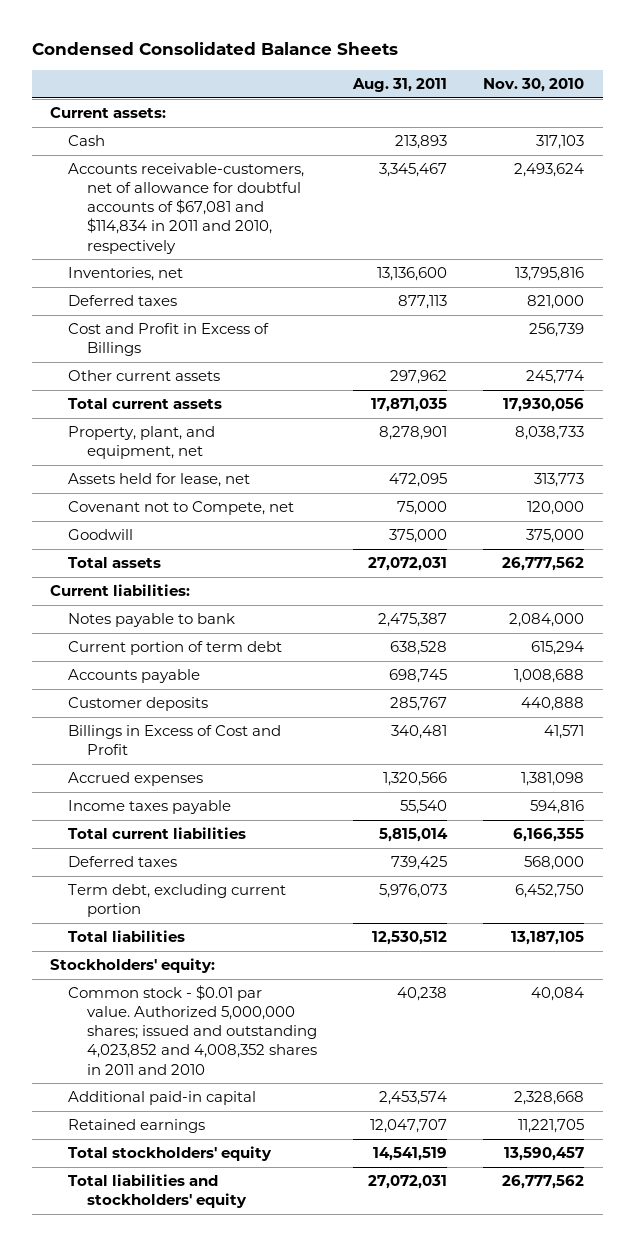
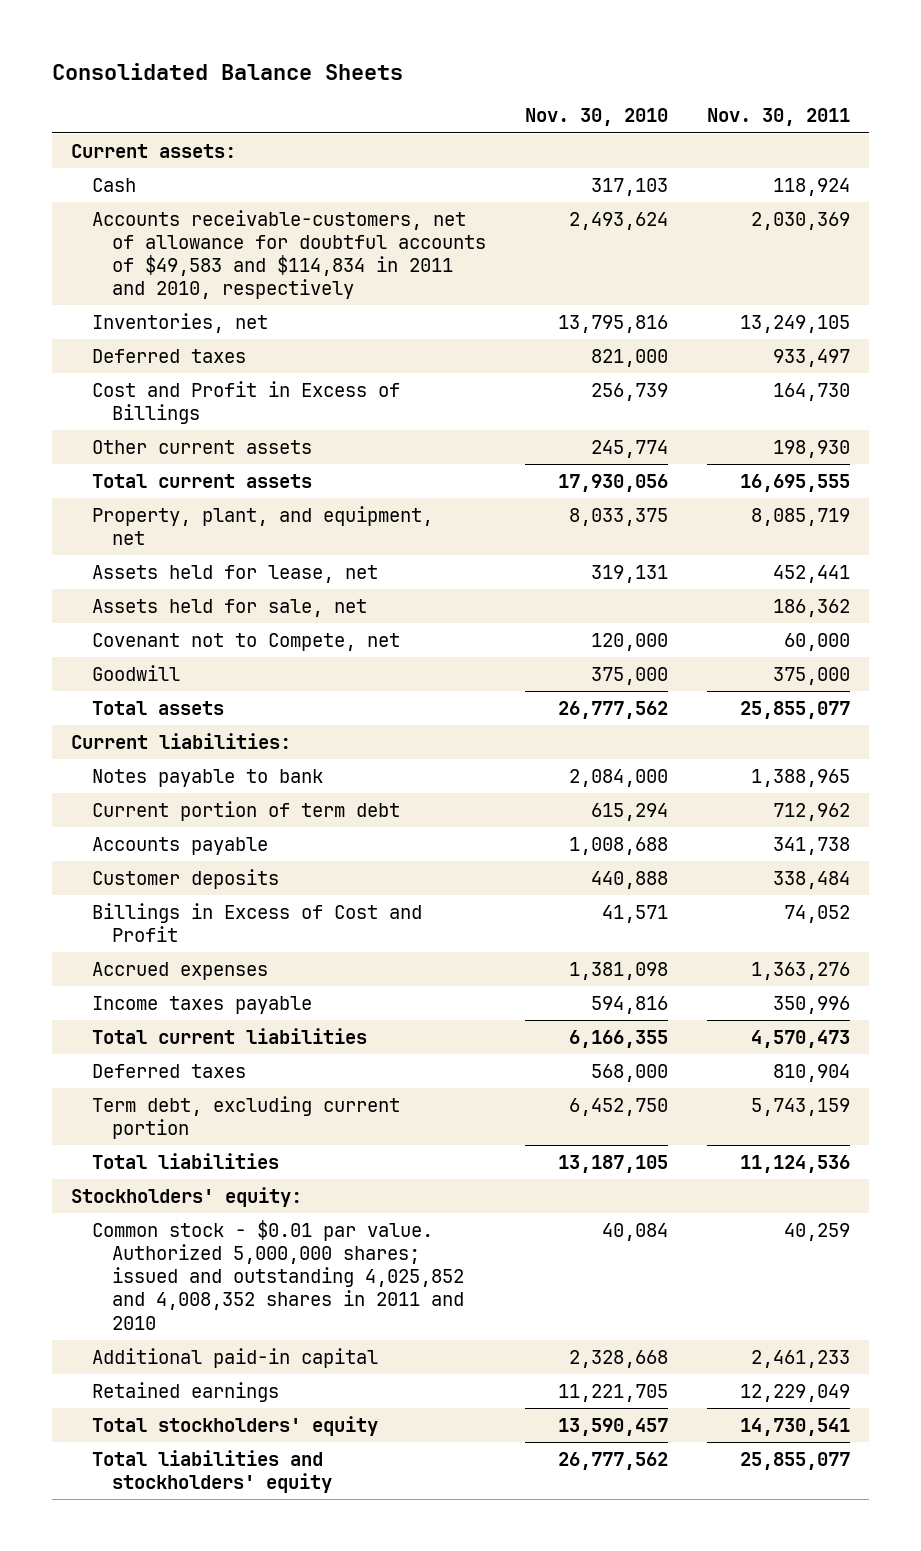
[31,41,398,55] Condensed Consolidated Balance Sheets -> [51,63,403,81] Consolidated Balance Sheets
[352,77,448,92] Aug. 31, 2011 -> none
none -> [706,108,850,127] Nov. 30, 2011
[68,163,305,254] Accounts receivable-customers, net of allowance for doubtful accounts of $67,081 and $114,834 in 2011 and 2010, respectively -> [91,209,487,300] Accounts receivable-customers, net of allowance for doubtful accounts of $49,583 and $114,834 in 2011 and 2010, respectively
[515,426,585,441] 8,038,733 -> [568,507,668,526] 8,033,375
[534,473,585,488] 313,773 -> [590,564,668,583] 319,131
none -> [91,598,367,617] Assets held for sale, net
[68,985,317,1075] Common stock - $0.01 par value. Authorized 5,000,000 shares; issued and outstanding 4,023,852 and 4,008,352 shares in 2011 and 2010 -> [91,1219,465,1330] Common stock - $0.01 par value. Authorized 5,000,000 shares; issued and outstanding 4,025,852 and 4,008,352 shares in 2011 and 2010

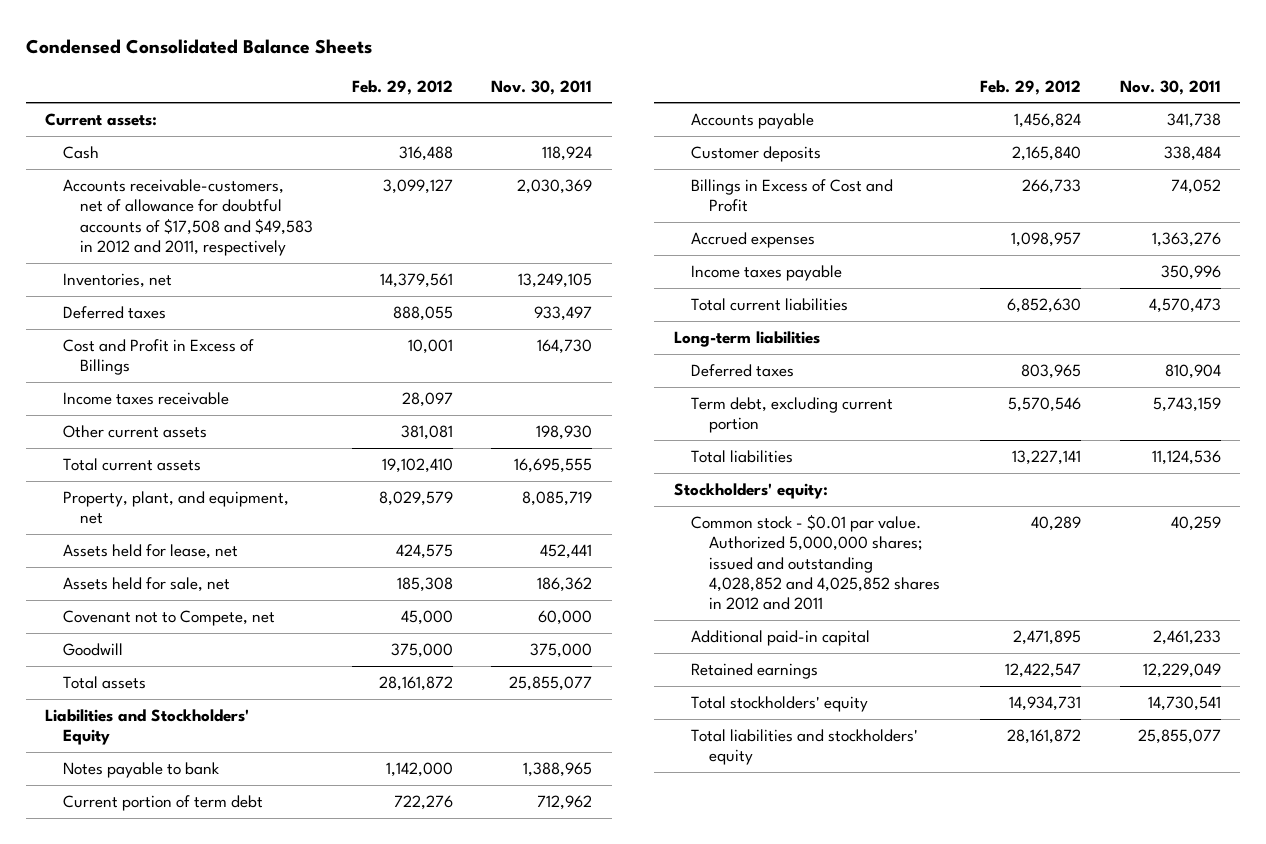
[51,63,403,81] Consolidated Balance Sheets -> [25,38,372,54] Condensed Consolidated Balance Sheets
[524,108,668,127] Nov. 30, 2010 -> none
none -> [351,79,453,95] Feb. 29, 2012
[91,209,487,300] Accounts receivable-customers, net of allowance for doubtful accounts of $49,583 and $114,834 in 2011 and 2010, respectively -> [62,179,314,256] Accounts receivable-customers, net of allowance for doubtful accounts of $17,508 and $49,583 in 2012 and 2011, respectively
none -> [62,392,229,406] Income taxes receivable
[71,732,292,749] Current liabilities: -> none
none -> [45,709,250,746] Liabilities and Stockholders' Equity
none -> [673,331,820,348] Long-term liabilities
[91,1219,465,1330] Common stock - $0.01 par value. Authorized 5,000,000 shares; issued and outstanding 4,025,852 and 4,008,352 shares in 2011 and 2010 -> [691,514,940,611] Common stock - $0.01 par value. Authorized 5,000,000 shares; issued and outstanding 4,028,852 and 4,025,852 shares in 2012 and 2011

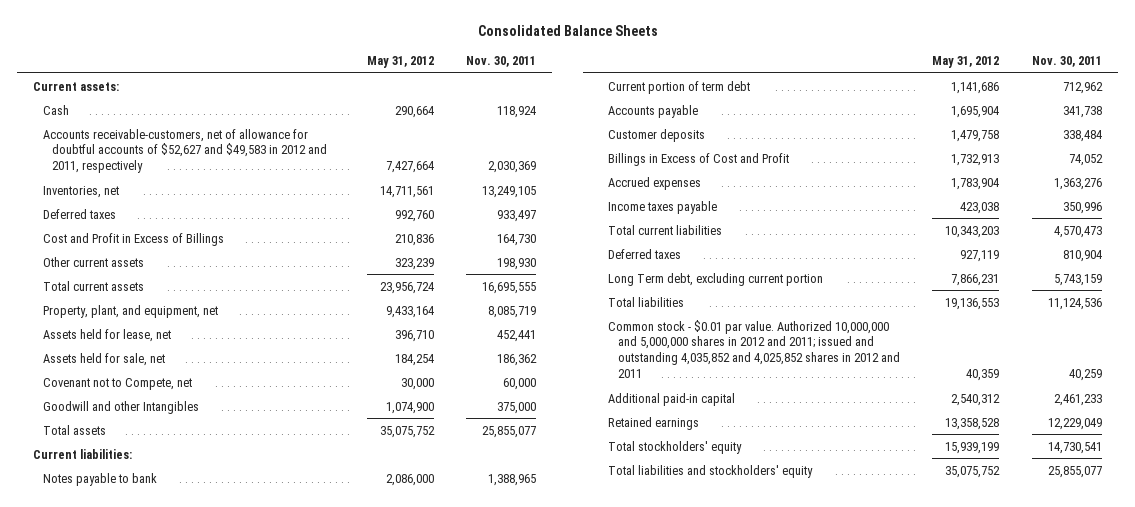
[25,38,372,54] Condensed Consolidated Balance Sheets -> [477,25,658,37] Consolidated Balance Sheets
[351,79,453,95] Feb. 29, 2012 -> none
none -> [366,56,434,69] May 31, 2012
[62,179,314,256] Accounts receivable-customers, net of allowance for doubtful accounts of $17,508 and $49,583 in 2012 and 2011, respectively -> [42,128,328,174] Accounts receivable-customers, net of allowance for doubtful accounts of $52,627 and $49,583 in 2012 and 2011, respectively
[62,392,229,406] Income taxes receivable -> none
[62,643,123,657] Goodwill -> [42,400,199,414] Goodwill and other Intangibles
[45,709,250,746] Liabilities and Stockholders' Equity -> none
none -> [33,448,133,459] Current liabilities:
[673,331,820,348] Long-term liabilities -> none
[691,397,894,434] Term debt, excluding current portion -> [608,272,824,286] Long Term debt, excluding current portion
[673,483,828,500] Stockholders' equity: -> none
[691,514,940,611] Common stock - $0.01 par value. Authorized 5,000,000 shares; issued and outstanding 4,028,852 and 4,025,852 shares in 2012 and 2011 -> [608,319,900,379] Common stock - $0.01 par value. Authorized 10,000,000 and 5,000,000 shares in 2012 and 2011; issued and outstanding 4,035,852 and 4,025,852 shares in 2012 and 2011

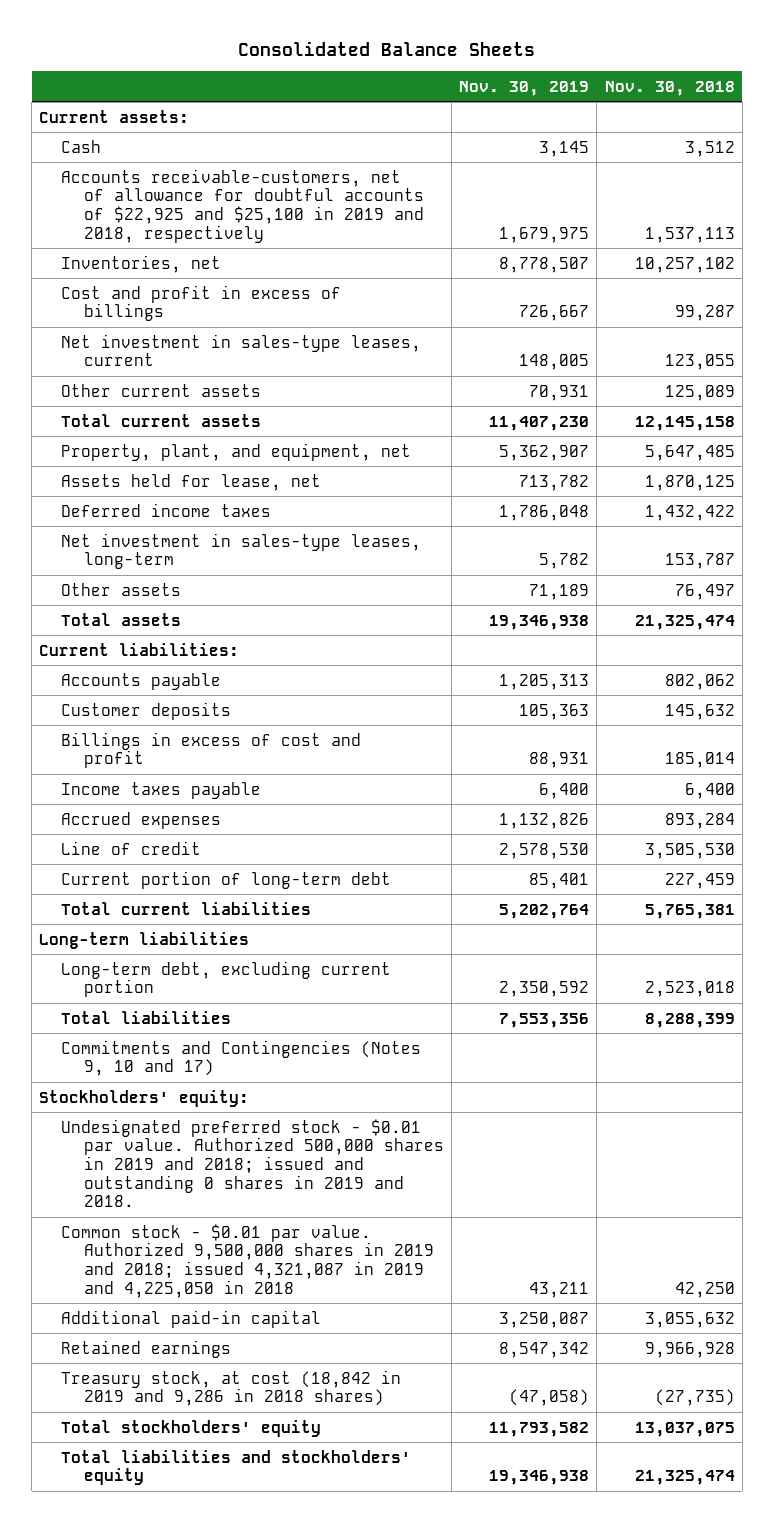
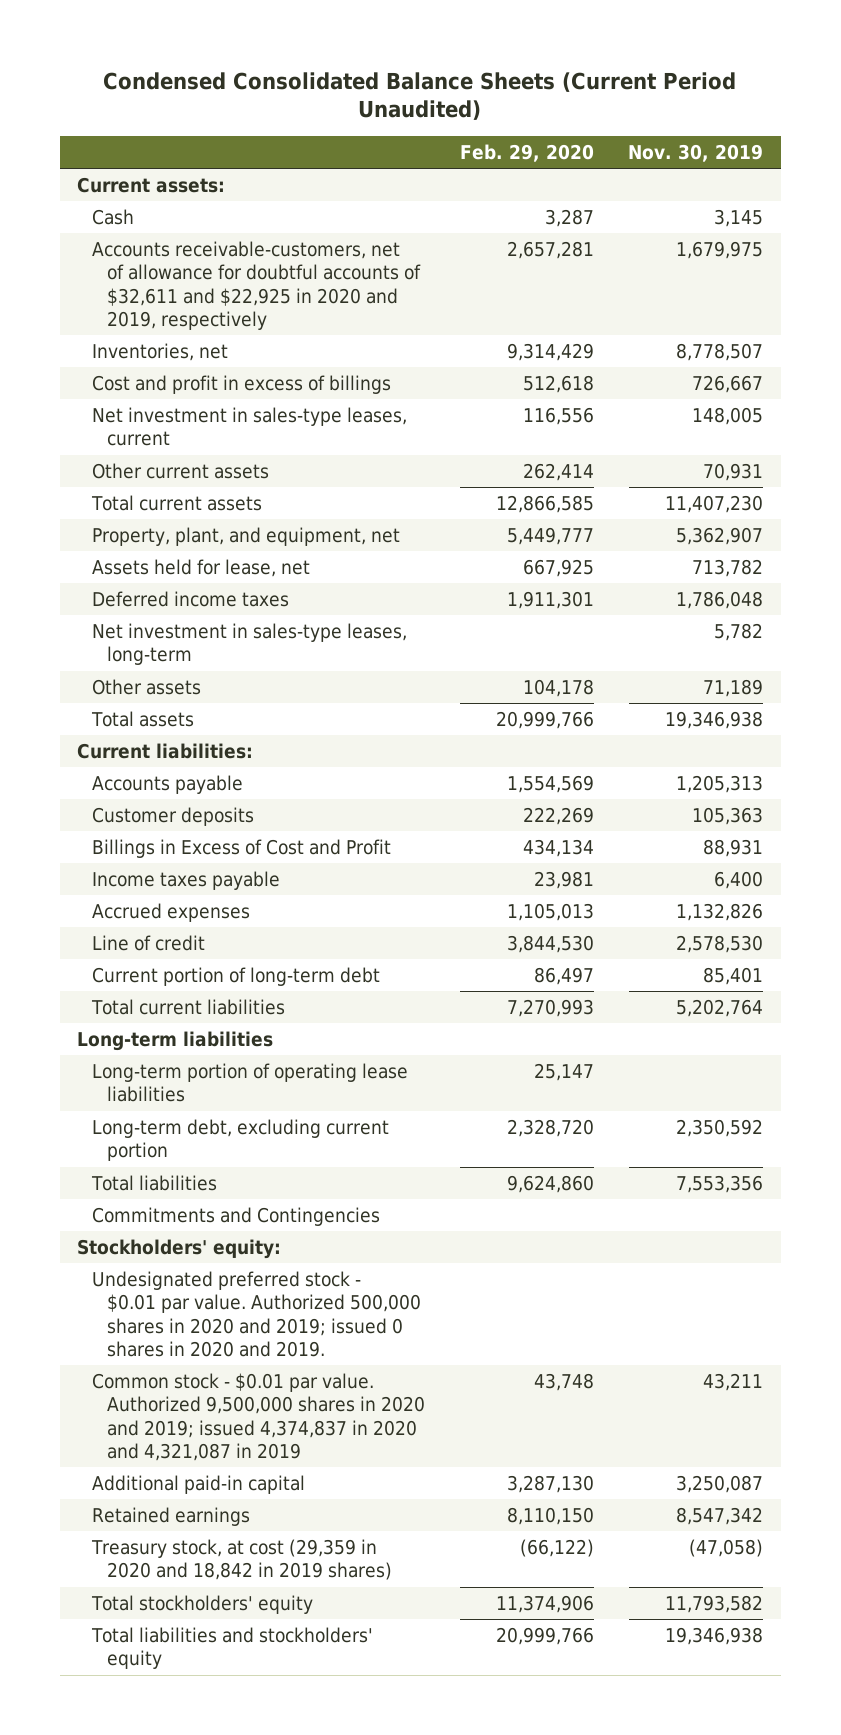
[237,40,535,56] Consolidated Balance Sheets -> [103,71,737,121] Condensed Consolidated Balance Sheets (Current Period Unaudited)
[604,80,735,96] Nov. 30, 2018 -> none
none -> [459,143,594,162] Feb. 29, 2020
[61,168,424,243] Accounts receivable-customers, net of allowance for doubtful accounts of $22,925 and $25,100 in 2019 and 2018, respectively -> [92,240,422,330] Accounts receivable-customers, net of allowance for doubtful accounts of $32,611 and $22,925 in 2020 and 2019, respectively
[61,731,362,769] Billings in excess of cost and profit -> [92,838,392,858] Billings in Excess of Cost and Profit
none -> [92,1062,409,1103] Long-term portion of operating lease liabilities
[61,1039,422,1077] Commitments and Contingencies (Notes 9, 10 and 17) -> [92,1206,381,1226] Commitments and Contingencies
[61,1118,444,1208] Undesignated preferred stock - $0.01 par value. Authorized 500,000 shares in 2019 and 2018; issued and outstanding 0 shares in 2019 and 2018. -> [92,1270,422,1357] Undesignated preferred stock - $0.01 par value. Authorized 500,000 shares in 2020 and 2019; issued 0 shares in 2020 and 2019.
[61,1223,434,1298] Common stock - $0.01 par value. Authorized 9,500,000 shares in 2019 and 2018; issued 4,321,087 in 2019 and 4,225,050 in 2018 -> [92,1372,426,1461] Common stock - $0.01 par value. Authorized 9,500,000 shares in 2020 and 2019; issued 4,374,837 in 2020 and 4,321,087 in 2019
[61,1369,402,1407] Treasury stock, at cost (18,842 in 2019 and 9,286 in 2018 shares) -> [91,1538,393,1581] Treasury stock, at cost (29,359 in 2020 and 18,842 in 2019 shares)

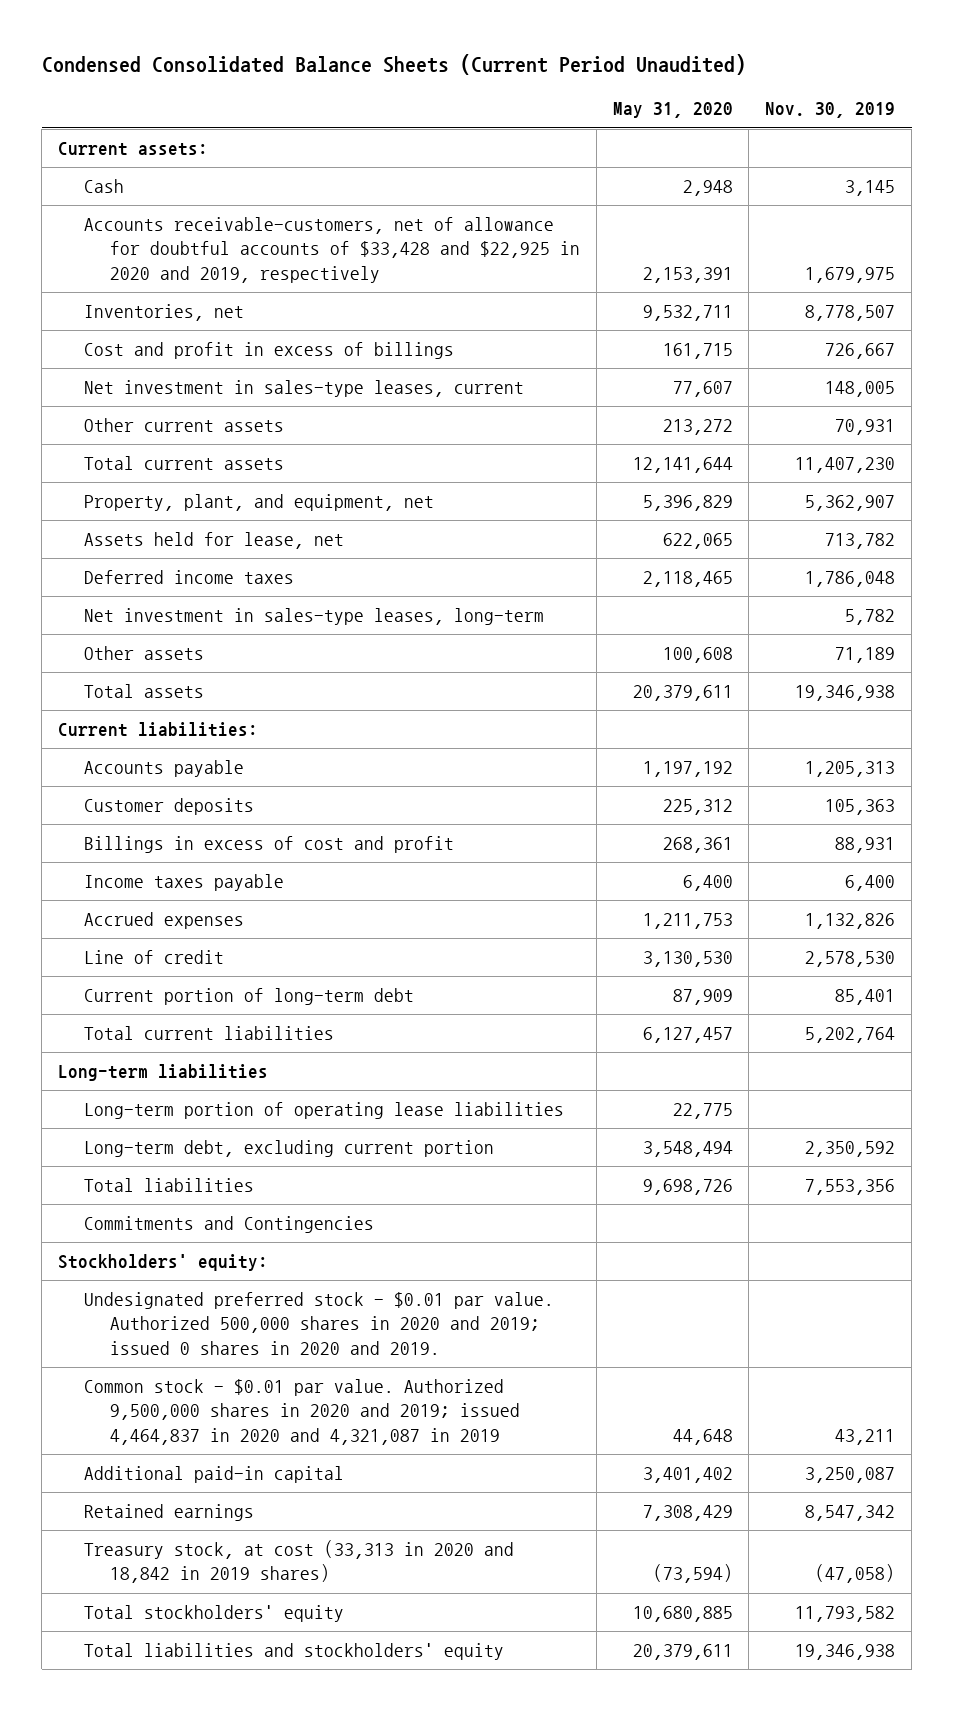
[459,143,594,162] Feb. 29, 2020 -> none
none -> [612,102,733,119] May 31, 2020
[92,240,422,330] Accounts receivable-customers, net of allowance for doubtful accounts of $32,611 and $22,925 in 2020 and 2019, respectively -> [83,217,580,283] Accounts receivable-customers, net of allowance for doubtful accounts of $33,428 and $22,925 in 2020 and 2019, respectively
[92,838,392,858] Billings in Excess of Cost and Profit -> [83,836,454,854] Billings in excess of cost and profit
[92,1372,426,1461] Common stock - $0.01 par value. Authorized 9,500,000 shares in 2020 and 2019; issued 4,374,837 in 2020 and 4,321,087 in 2019 -> [83,1379,520,1445] Common stock - $0.01 par value. Authorized 9,500,000 shares in 2020 and 2019; issued 4,464,837 in 2020 and 4,321,087 in 2019
[91,1538,393,1581] Treasury stock, at cost (29,359 in 2020 and 18,842 in 2019 shares) -> [83,1540,514,1584] Treasury stock, at cost (33,313 in 2020 and 18,842 in 2019 shares)

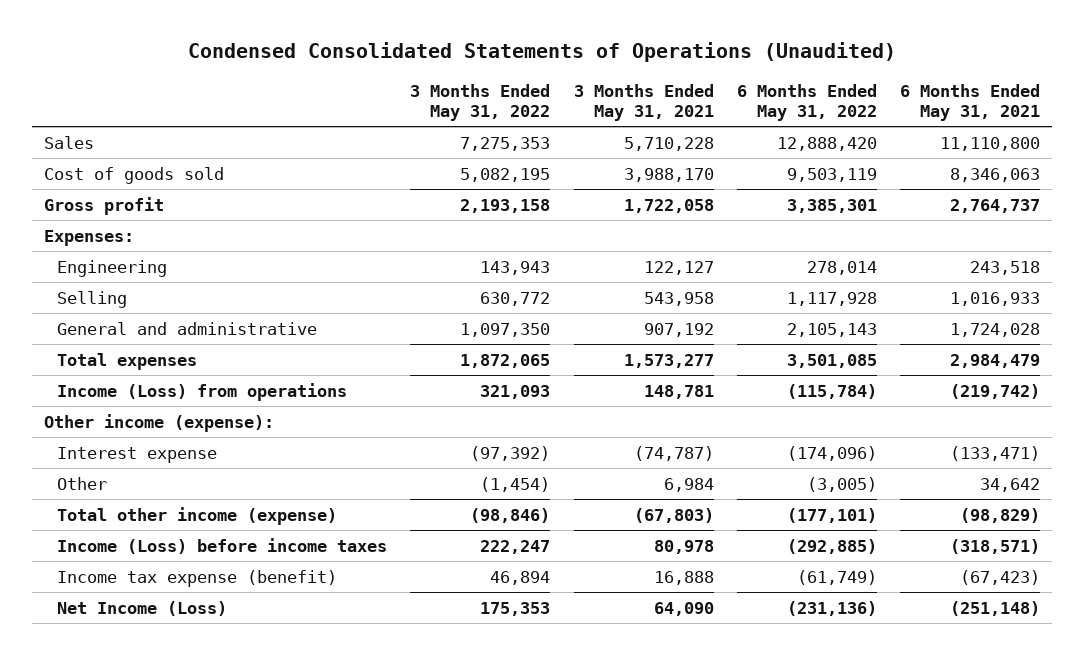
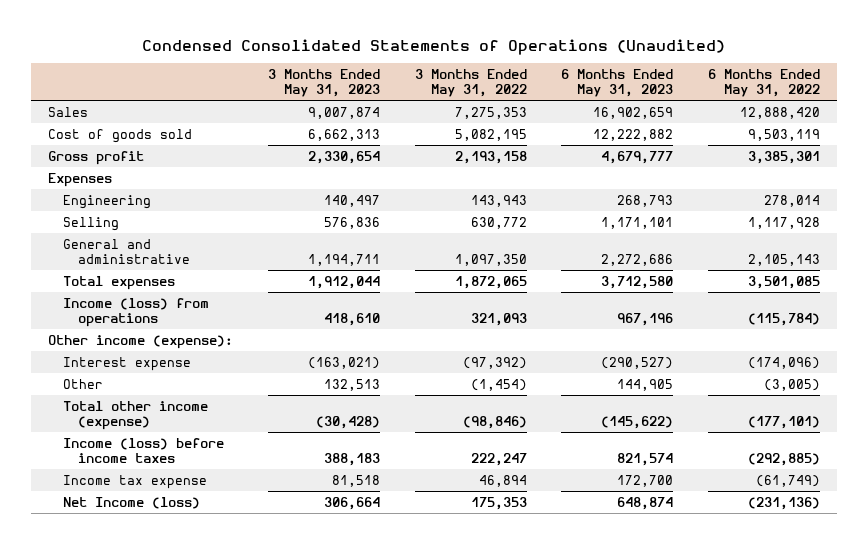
[573,83,714,121] 3 Months Ended May 31, 2021 -> none
[900,83,1041,121] 6 Months Ended May 31, 2021 -> none
none -> [268,69,381,98] 3 Months Ended May 31, 2023
none -> [561,69,674,98] 6 Months Ended May 31, 2023
[43,229,134,246] Expenses: -> [48,172,113,187] Expenses
[56,382,347,401] Income (Loss) from operations -> [62,297,209,327] Income (loss) from operations
[56,537,387,554] Income (Loss) before income taxes -> [62,437,224,463] Income (loss) before income taxes
[56,569,337,587] Income tax expense (benefit) -> [62,474,207,489] Income tax expense
[56,600,227,616] Net Income (Loss) -> [62,496,200,509] Net Income (loss)

